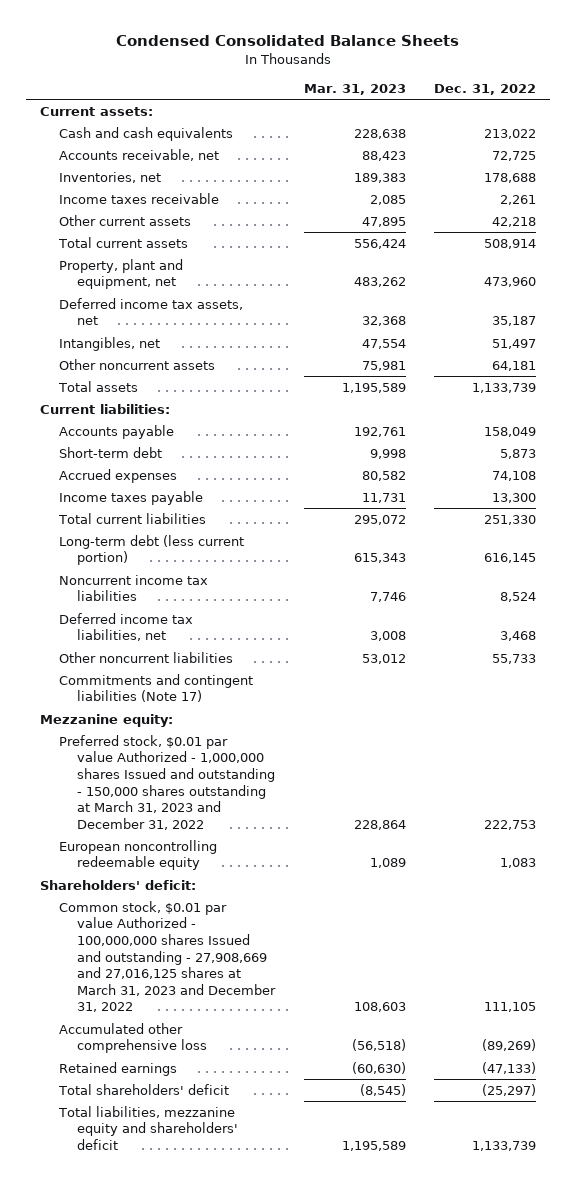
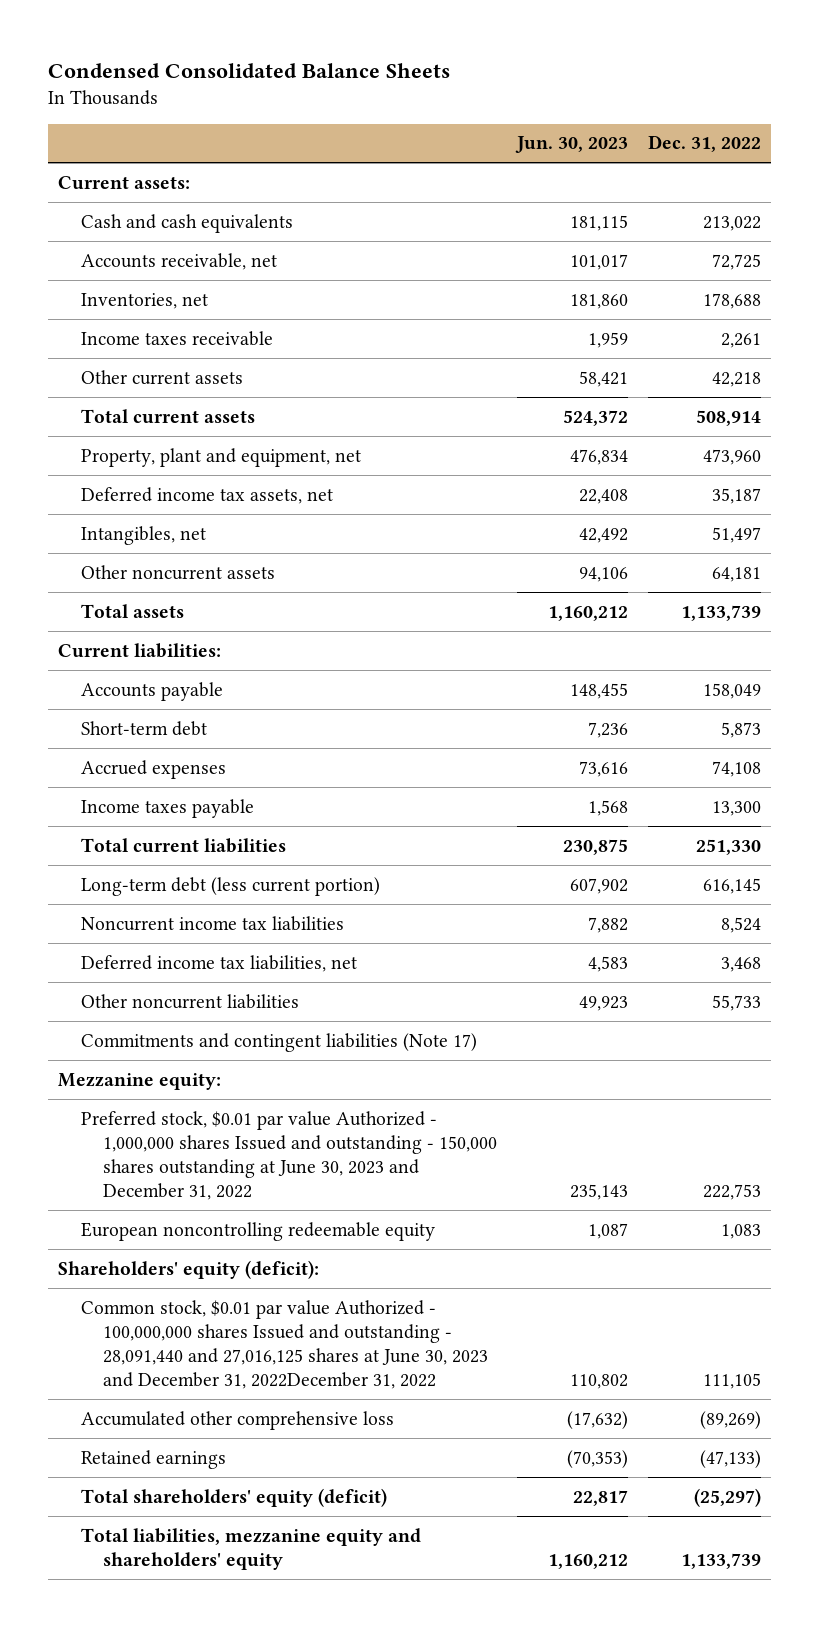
[303,84,406,96] Mar. 31, 2023 -> none
none -> [514,136,628,154] Jun. 30, 2023
[58,734,276,830] Preferred stock, $0.01 par value Authorized - 1,000,000 shares Issued and outstanding - 150,000 shares outstanding at March 31, 2023 and December 31, 2022 -> [80,1110,497,1200] Preferred stock, $0.01 par value Authorized - 1,000,000 shares Issued and outstanding - 150,000 shares outstanding at June 30, 2023 and December 31, 2022
[40,879,197,890] Shareholders' deficit: -> [58,1259,320,1279] Shareholders' equity (deficit):
[58,900,277,1013] Common stock, $0.01 par value Authorized - 100,000,000 shares Issued and outstanding - 27,908,669 and 27,016,125 shares at March 31, 2023 and December 31, 2022 -> [80,1299,488,1389] Common stock, $0.01 par value Authorized - 100,000,000 shares Issued and outstanding - 28,091,440 and 27,016,125 shares at June 30, 2023 and December 31, 2022December 31, 2022
[57,1083,229,1095] Total shareholders' deficit -> [80,1487,387,1507] Total shareholders' equity (deficit)
[57,1105,239,1151] Total liabilities, mezzanine equity and shareholders' deficit -> [80,1527,421,1570] Total liabilities, mezzanine equity and shareholders' equity

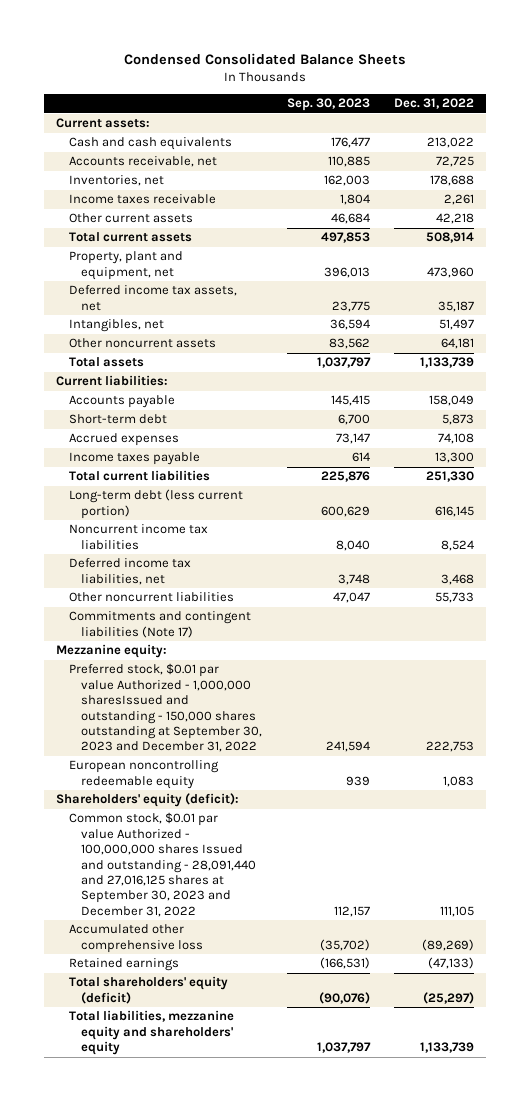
[514,136,628,154] Jun. 30, 2023 -> none
none -> [286,98,370,112] Sep. 30, 2023
[80,1110,497,1200] Preferred stock, $0.01 par value Authorized - 1,000,000 shares Issued and outstanding - 150,000 shares outstanding at June 30, 2023 and December 31, 2022 -> [68,663,263,753] Preferred stock, $0.01 par value Authorized - 1,000,000 sharesIssued and outstanding - 150,000 shares outstanding at September 30, 2023 and December 31, 2022
[80,1299,488,1389] Common stock, $0.01 par value Authorized - 100,000,000 shares Issued and outstanding - 28,091,440 and 27,016,125 shares at June 30, 2023 and December 31, 2022December 31, 2022 -> [68,812,257,917] Common stock, $0.01 par value Authorized - 100,000,000 shares Issued and outstanding - 28,091,440 and 27,016,125 shares at September 30, 2023 and December 31, 2022

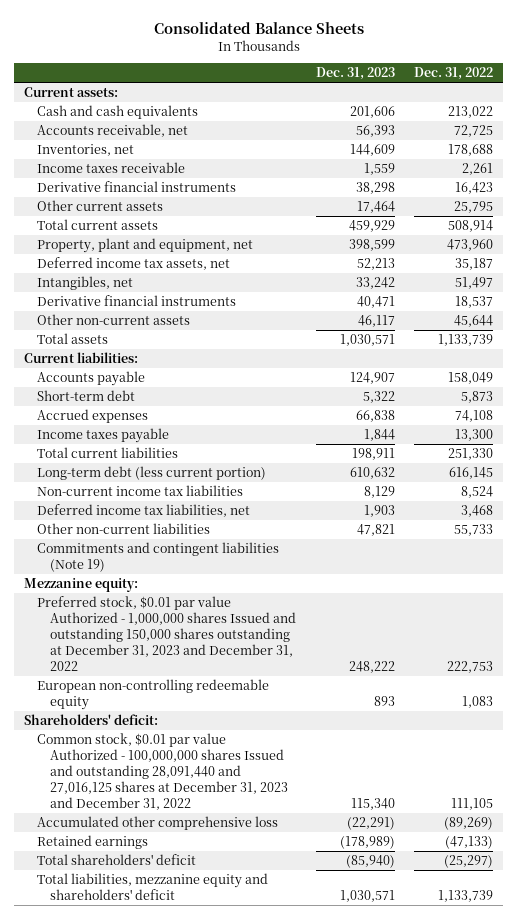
[124,53,407,66] Condensed Consolidated Balance Sheets -> [153,21,364,34] Consolidated Balance Sheets
[286,98,370,112] Sep. 30, 2023 -> none
none -> [315,67,395,81] Dec. 31, 2023
none -> [37,181,237,193] Derivative financial instruments
[436,213,475,225] 42,218 -> [454,201,494,214] 25,795
none -> [37,295,237,307] Derivative financial instruments
[68,338,216,349] Other noncurrent assets -> [37,314,191,326] Other non-current assets
[441,338,475,350] 64,181 -> [454,315,494,328] 45,644
[68,524,208,550] Noncurrent income tax liabilities -> [37,485,244,497] Non-current income tax liabilities
[68,592,234,603] Other noncurrent liabilities -> [37,523,211,535] Other non-current liabilities
[68,611,251,638] Commitments and contingent liabilities (Note 17) -> [37,542,280,573] Commitments and contingent liabilities (Note 19)
[68,663,263,753] Preferred stock, $0.01 par value Authorized - 1,000,000 sharesIssued and outstanding - 150,000 shares outstanding at September 30, 2023 and December 31, 2022 -> [37,596,297,671] Preferred stock, $0.01 par value Authorized - 1,000,000 shares Issued and outstanding 150,000 shares outstanding at December 31, 2023 and December 31, 2022
[68,760,219,789] European noncontrolling redeemable equity -> [37,679,270,711] European non-controlling redeemable equity
[56,793,240,808] Shareholders' equity (deficit): -> [24,714,159,726] Shareholders' deficit:
[68,812,257,917] Common stock, $0.01 par value Authorized - 100,000,000 shares Issued and outstanding - 28,091,440 and 27,016,125 shares at September 30, 2023 and December 31, 2022 -> [37,733,289,810] Common stock, $0.01 par value Authorized - 100,000,000 shares Issued and outstanding 28,091,440 and 27,016,125 shares at December 31, 2023 and December 31, 2022
[68,976,228,1004] Total shareholders' equity (deficit) -> [37,854,197,866] Total shareholders' deficit
[68,1010,234,1056] Total liabilities, mezzanine equity and shareholders' equity -> [37,873,269,901] Total liabilities, mezzanine equity and shareholders' deficit

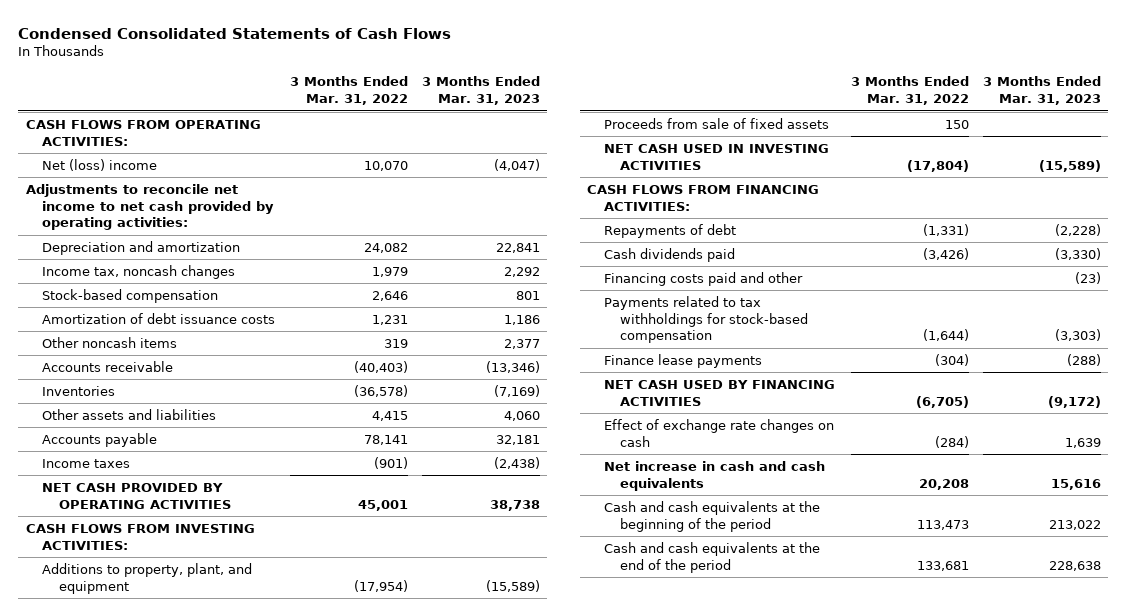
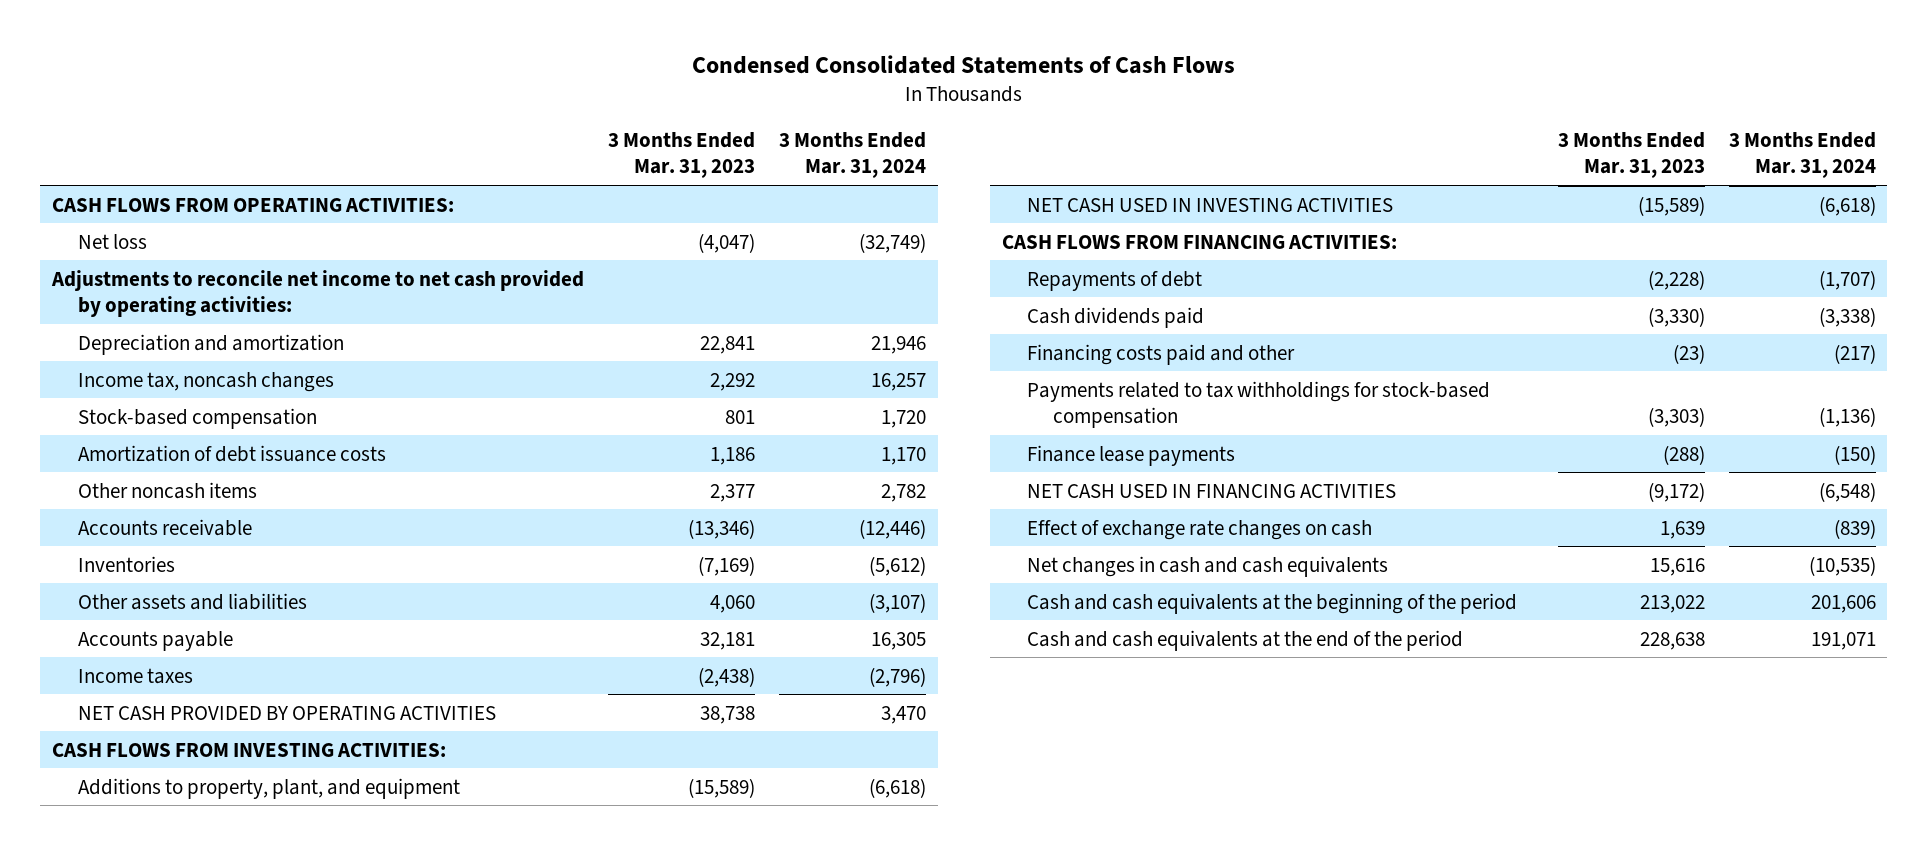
[289,76,408,106] 3 Months Ended Mar. 31, 2022 -> none
none -> [778,132,926,179] 3 Months Ended Mar. 31, 2024
[42,158,158,171] Net (loss) income -> [77,233,147,249] Net loss
[603,117,829,129] Proceeds from sale of fixed assets -> none
[603,379,835,406] NET CASH USED BY FINANCING ACTIVITIES -> [1027,483,1397,498] NET CASH USED IN FINANCING ACTIVITIES
[603,460,825,491] Net increase in cash and cash equivalents -> [1027,555,1389,577] Net changes in cash and cash equivalents

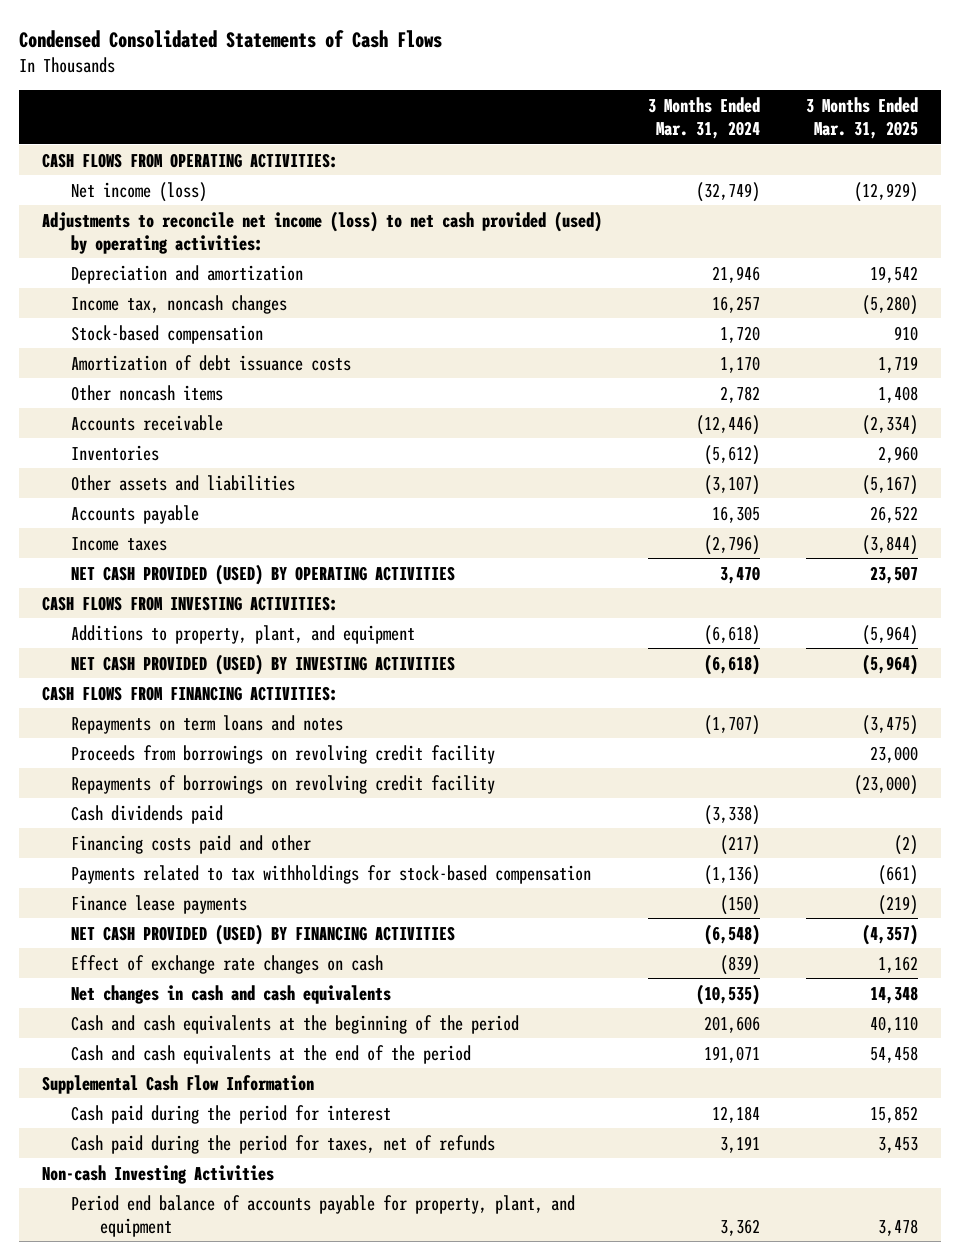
[608,132,756,179] 3 Months Ended Mar. 31, 2023 -> none
none -> [805,97,918,140] 3 Months Ended Mar. 31, 2025
[77,233,147,249] Net loss -> [71,181,208,202] Net income (loss)
[51,269,585,317] Adjustments to reconcile net income to net cash provided by operating activities: -> [41,210,602,254] Adjustments to reconcile net income (loss) to net cash provided (used) by operating activities:
[77,705,496,720] NET CASH PROVIDED BY OPERATING ACTIVITIES -> [71,563,456,585] NET CASH PROVIDED (USED) BY OPERATING ACTIVITIES
[1027,197,1394,212] NET CASH USED IN INVESTING ACTIVITIES -> [71,653,456,675] NET CASH PROVIDED (USED) BY INVESTING ACTIVITIES
[1027,270,1203,291] Repayments of debt -> [71,714,344,734] Repayments on term loans and notes
none -> [71,744,496,764] Proceeds from borrowings on revolving credit facility
none -> [71,774,496,794] Repayments of borrowings on revolving credit facility
[1027,483,1397,498] NET CASH USED IN FINANCING ACTIVITIES -> [71,923,456,945] NET CASH PROVIDED (USED) BY FINANCING ACTIVITIES
none -> [41,1074,314,1094] Supplemental Cash Flow Information
none -> [71,1104,392,1124] Cash paid during the period for interest
none -> [71,1134,496,1154] Cash paid during the period for taxes, net of refunds
none -> [41,1164,274,1184] Non-cash Investing Activities
none -> [71,1194,576,1237] Period end balance of accounts payable for property, plant, and equipment

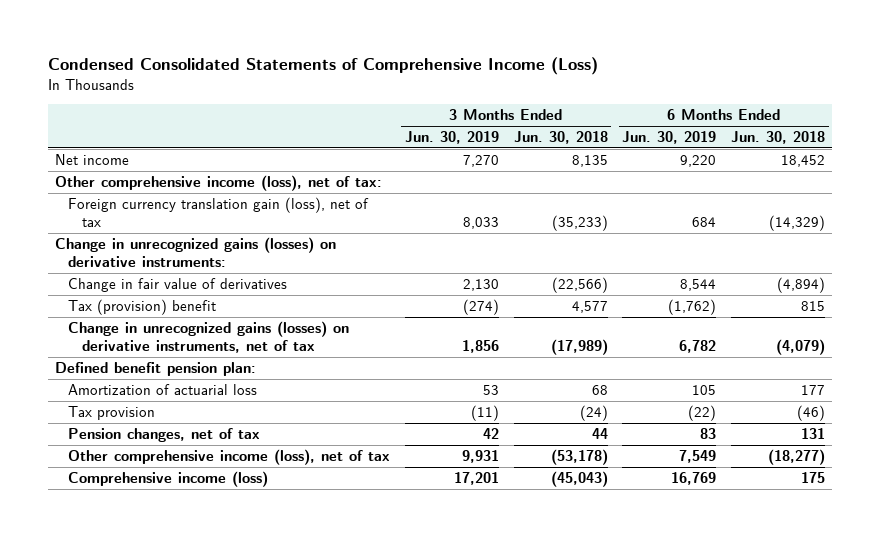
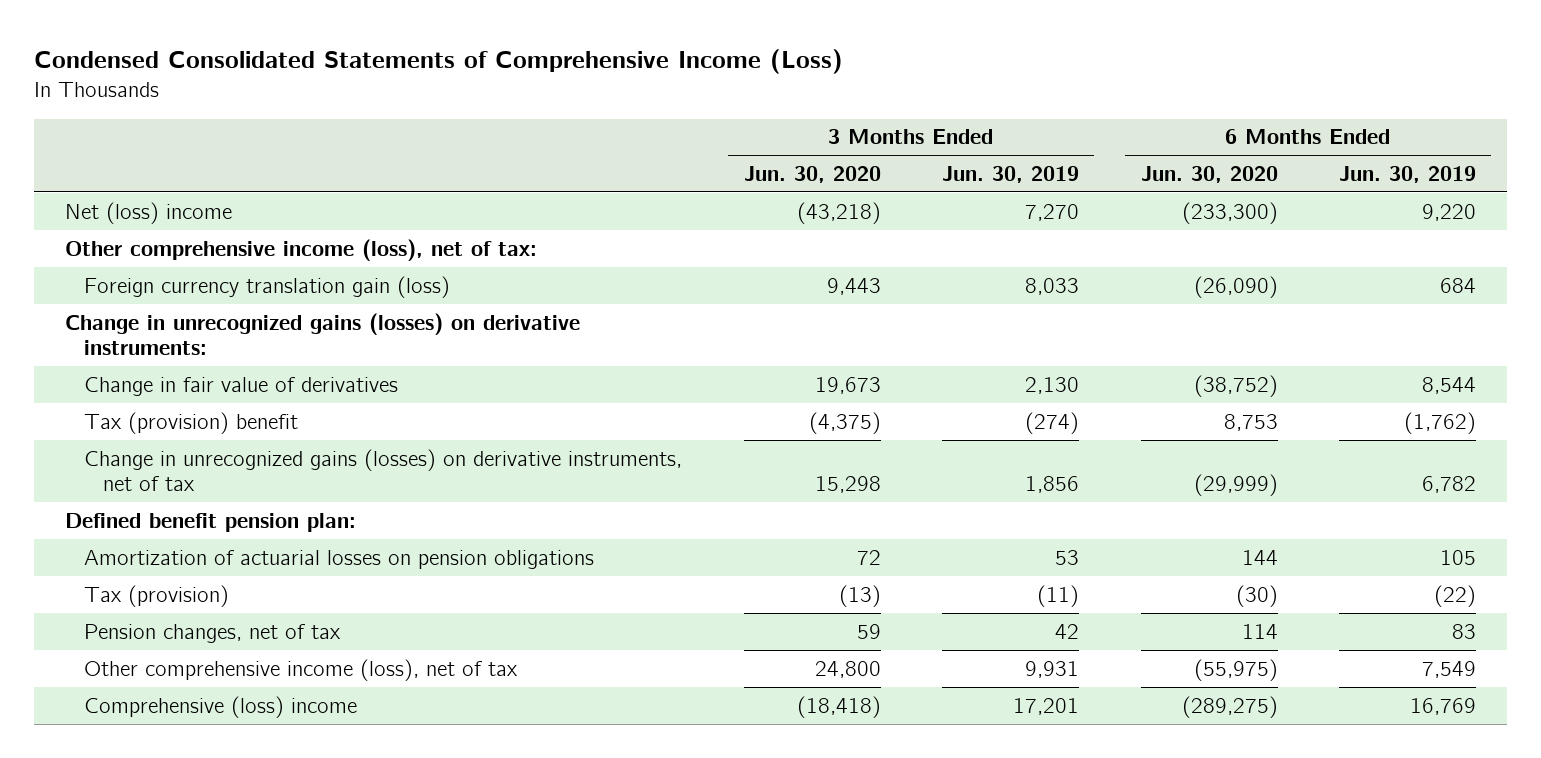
[513,131,608,145] Jun. 30, 2018 -> none
[730,131,825,145] Jun. 30, 2018 -> none
none -> [743,165,881,183] Jun. 30, 2020
none -> [1140,165,1278,183] Jun. 30, 2020
[54,154,129,166] Net income -> [65,201,233,224] Net (loss) income
[68,197,370,227] Foreign currency translation gain (loss), net of tax -> [84,275,451,298] Foreign currency translation gain (loss)
[68,384,258,396] Amortization of actuarial loss -> [84,549,595,569] Amortization of actuarial losses on pension obligations
[68,406,156,421] Tax provision -> [84,584,230,607] Tax (provision)
[68,471,269,488] Comprehensive income (loss) -> [84,695,358,718] Comprehensive (loss) income

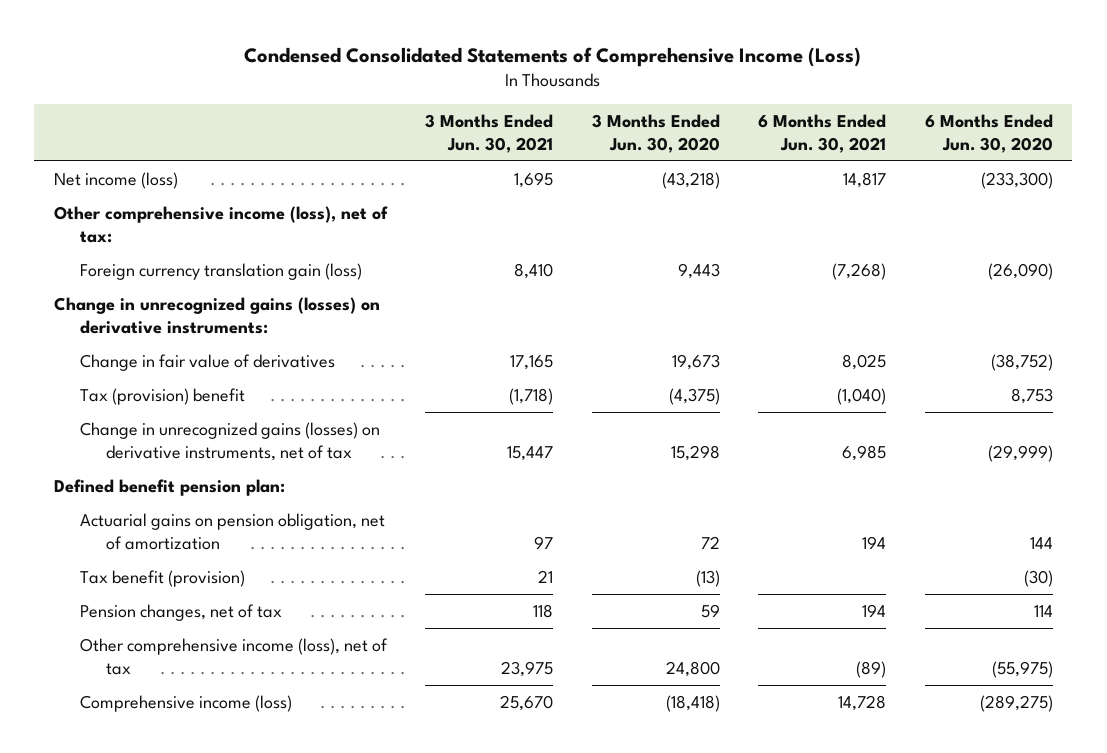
[942,165,1080,183] Jun. 30, 2019 -> none
[1338,165,1476,183] Jun. 30, 2019 -> none
none -> [425,113,554,153] 3 Months Ended Jun. 30, 2021
none -> [758,113,887,153] 6 Months Ended Jun. 30, 2021
[65,201,233,224] Net (loss) income -> [53,171,178,189] Net income (loss)
[84,549,595,569] Amortization of actuarial losses on pension obligations -> [79,512,385,550] Actuarial gains on pension obligation, net of amortization
[84,584,230,607] Tax (provision) -> [79,569,245,587] Tax benefit (provision)
[84,695,358,718] Comprehensive (loss) income -> [79,694,292,712] Comprehensive income (loss)

